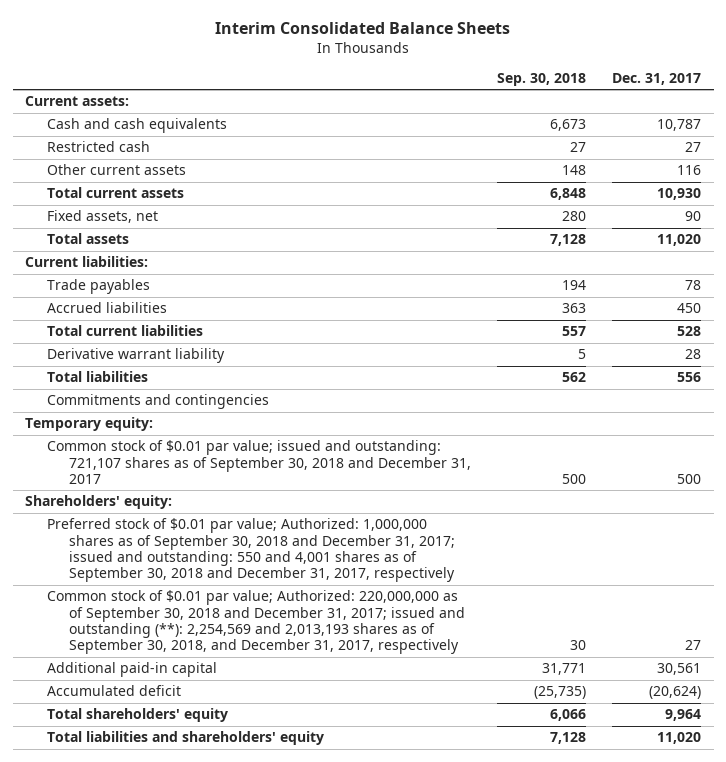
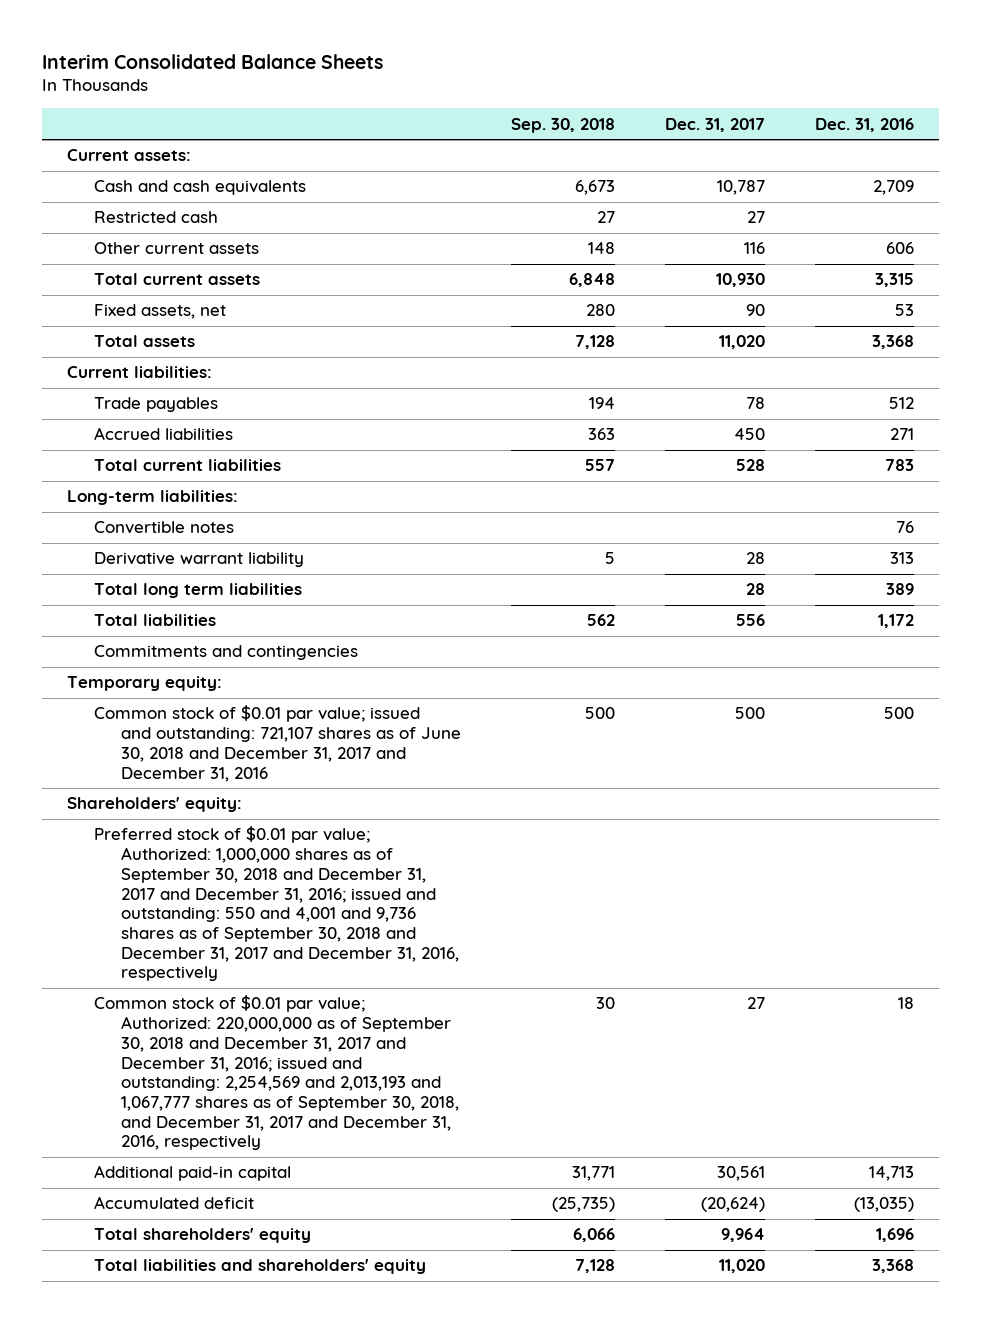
none -> [815,117,915,132] Dec. 31, 2016
none -> [67,490,239,506] Long-term liabilities:
none -> [93,521,234,535] Convertible notes
none -> [93,583,302,599] Total long term liabilities
[47,440,472,484] Common stock of $0.01 par value; issued and outstanding: 721,107 shares as of September 30, 2018 and December 31, 2017 -> [93,705,461,782] Common stock of $0.01 par value; issued and outstanding: 721,107 shares as of June 30, 2018 and December 31, 2017 and December 31, 2016
[47,518,456,583] Preferred stock of $0.01 par value; Authorized: 1,000,000 shares as of September 30, 2018 and December 31, 2017; issued and outstanding: 550 and 4,001 shares as of September 30, 2018 and December 31, 2017, respectively -> [93,826,459,982] Preferred stock of $0.01 par value; Authorized: 1,000,000 shares as of September 30, 2018 and December 31, 2017 and December 31, 2016; issued and outstanding: 550 and 4,001 and 9,736 shares as of September 30, 2018 and December 31, 2017 and December 31, 2016, respectively
[47,590,466,655] Common stock of $0.01 par value; Authorized: 220,000,000 as of September 30, 2018 and December 31, 2017; issued and outstanding (**): 2,254,569 and 2,013,193 shares as of September 30, 2018, and December 31, 2017, respectively -> [93,995,459,1151] Common stock of $0.01 par value; Authorized: 220,000,000 as of September 30, 2018 and December 31, 2017 and December 31, 2016; issued and outstanding: 2,254,569 and 2,013,193 and 1,067,777 shares as of September 30, 2018, and December 31, 2017 and December 31, 2016, respectively

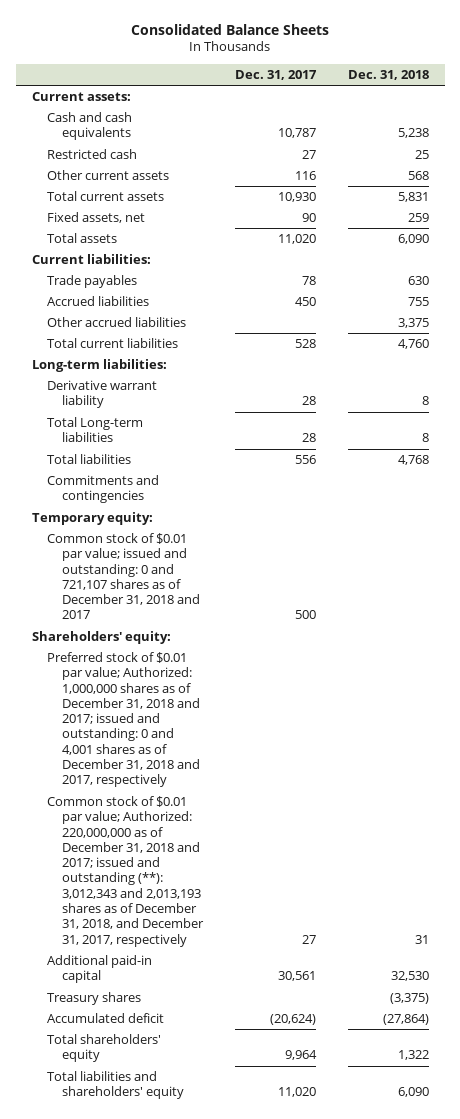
[42,53,384,69] Interim Consolidated Balance Sheets -> [131,23,330,35] Consolidated Balance Sheets
[510,117,615,133] Sep. 30, 2018 -> none
[815,117,915,132] Dec. 31, 2016 -> none
none -> [347,69,429,80] Dec. 31, 2018
none -> [46,317,186,328] Other accrued liabilities
[93,521,234,535] Convertible notes -> none
[93,583,302,599] Total long term liabilities -> [46,417,143,443] Total Long-term liabilities
[93,705,461,782] Common stock of $0.01 par value; issued and outstanding: 721,107 shares as of June 30, 2018 and December 31, 2017 and December 31, 2016 -> [46,533,201,620] Common stock of $0.01 par value; issued and outstanding: 0 and 721,107 shares as of December 31, 2018 and 2017
[93,826,459,982] Preferred stock of $0.01 par value; Authorized: 1,000,000 shares as of September 30, 2018 and December 31, 2017 and December 31, 2016; issued and outstanding: 550 and 4,001 and 9,736 shares as of September 30, 2018 and December 31, 2017 and December 31, 2016, respectively -> [46,652,201,788] Preferred stock of $0.01 par value; Authorized: 1,000,000 shares as of December 31, 2018 and 2017; issued and outstanding: 0 and 4,001 shares as of December 31, 2018 and 2017, respectively
[93,995,459,1151] Common stock of $0.01 par value; Authorized: 220,000,000 as of September 30, 2018 and December 31, 2017 and December 31, 2016; issued and outstanding: 2,254,569 and 2,013,193 and 1,067,777 shares as of September 30, 2018, and December 31, 2017 and December 31, 2016, respectively -> [46,796,205,947] Common stock of $0.01 par value; Authorized: 220,000,000 as of December 31, 2018 and 2017; issued and outstanding (**): 3,012,343 and 2,013,193 shares as of December 31, 2018, and December 31, 2017, respectively
none -> [46,992,141,1006] Treasury shares

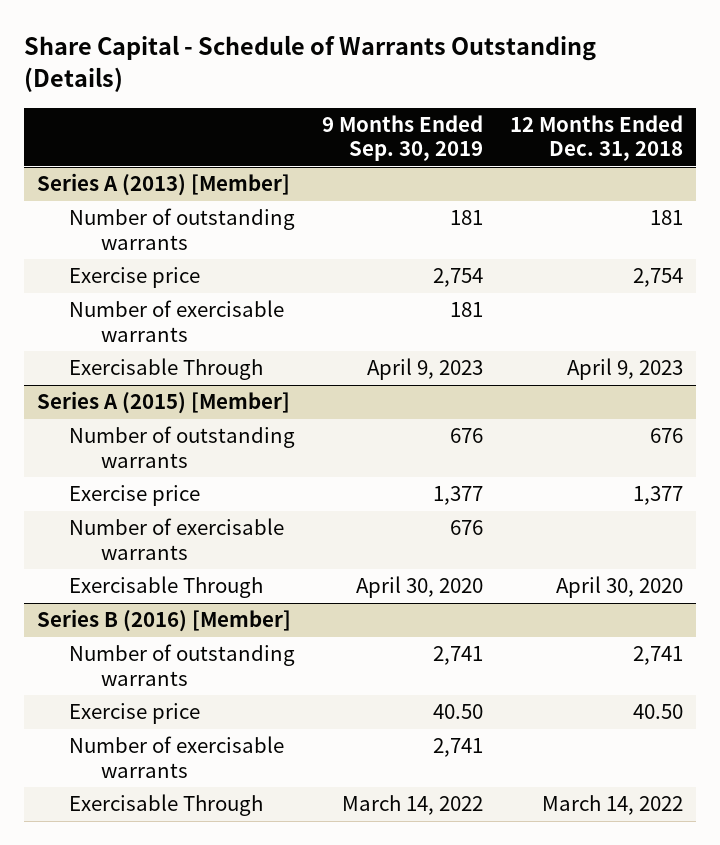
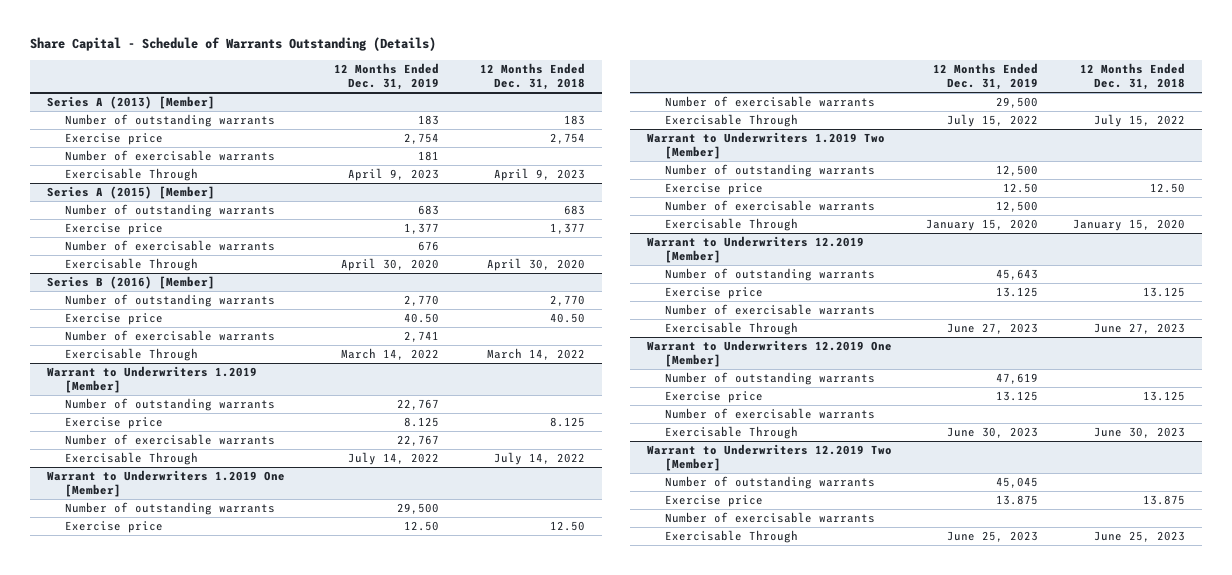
[321,115,483,162] 9 Months Ended Sep. 30, 2019 -> none
none -> [333,62,439,91] 12 Months Ended Dec. 31, 2019
[649,210,683,226] 181 -> [563,115,585,126] 183
[649,428,683,444] 676 -> [563,205,585,216] 683
[632,646,683,666] 2,741 -> [549,295,585,307] 2,770
none -> [47,366,258,394] Warrant to Underwriters 1.2019 [Member]
none -> [64,398,275,412] Number of outstanding warrants
none -> [64,417,163,430] Exercise price
none -> [64,434,275,446] Number of exercisable warrants
none -> [64,452,198,466] Exercisable Through
none -> [47,470,286,498] Warrant to Underwriters 1.2019 One [Member]
none -> [64,502,275,516] Number of outstanding warrants
none -> [64,521,163,534] Exercise price
none -> [664,96,875,108] Number of exercisable warrants
none -> [664,114,798,128] Exercisable Through
none -> [647,132,886,160] Warrant to Underwriters 1.2019 Two [Member]
none -> [664,164,875,178] Number of outstanding warrants
none -> [664,183,763,196] Exercise price
none -> [664,200,875,212] Number of exercisable warrants
none -> [664,218,798,232] Exercisable Through
none -> [647,236,865,264] Warrant to Underwriters 12.2019 [Member]
none -> [664,268,875,282] Number of outstanding warrants
none -> [664,287,763,300] Exercise price
none -> [664,304,875,316] Number of exercisable warrants
none -> [664,322,798,336] Exercisable Through
none -> [647,340,893,368] Warrant to Underwriters 12.2019 One [Member]
none -> [664,372,875,386] Number of outstanding warrants
none -> [664,391,763,404] Exercise price
none -> [664,408,875,420] Number of exercisable warrants
none -> [664,426,798,440] Exercisable Through
none -> [647,444,893,472] Warrant to Underwriters 12.2019 Two [Member]
none -> [664,476,875,490] Number of outstanding warrants
none -> [664,495,763,508] Exercise price
none -> [664,512,875,524] Number of exercisable warrants
none -> [664,530,798,544] Exercisable Through

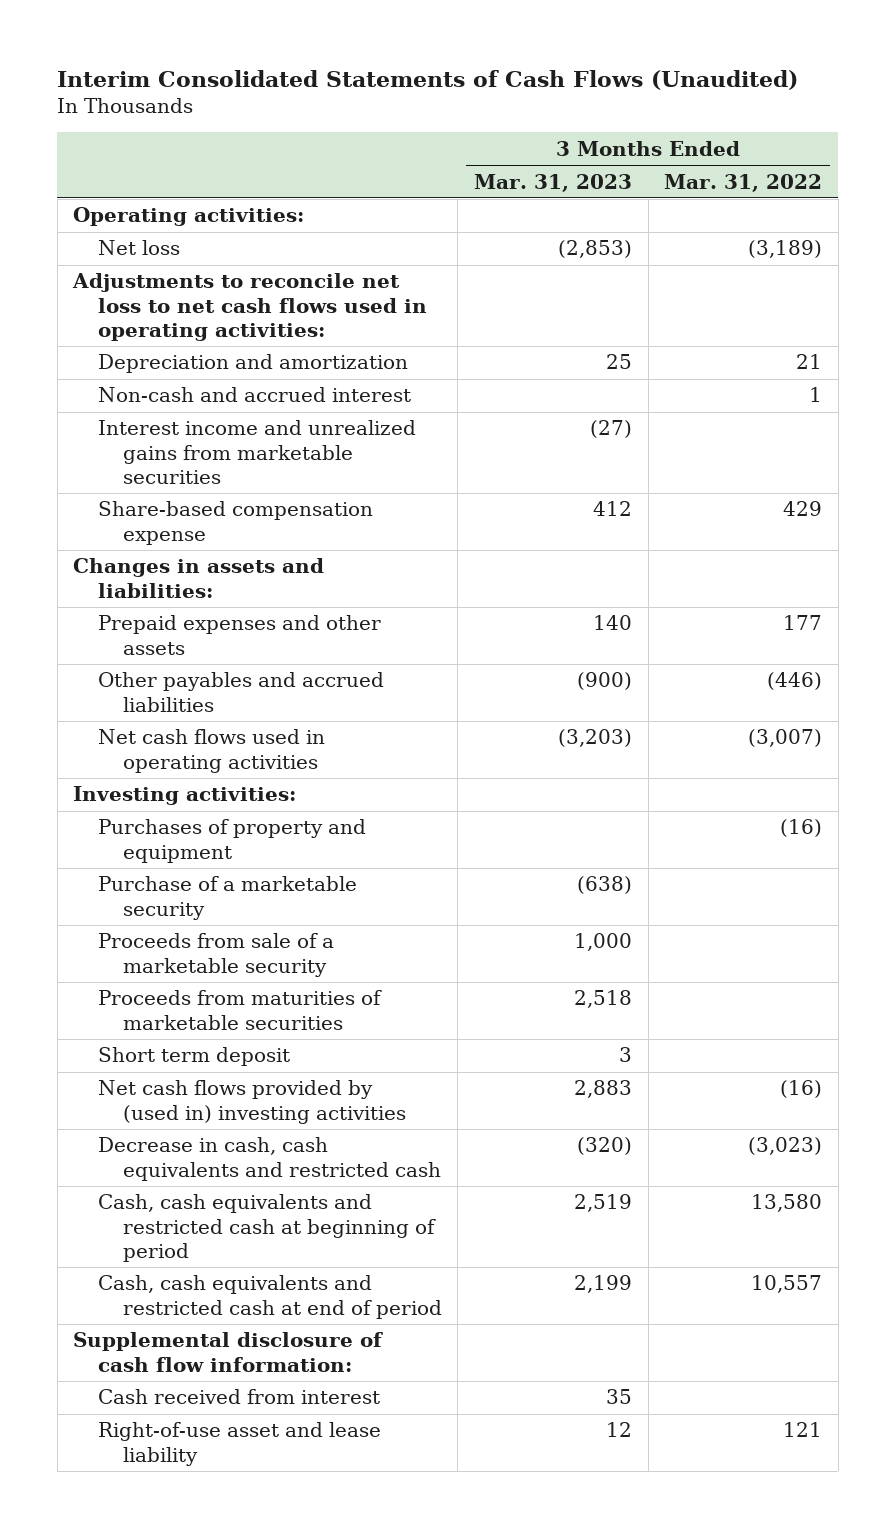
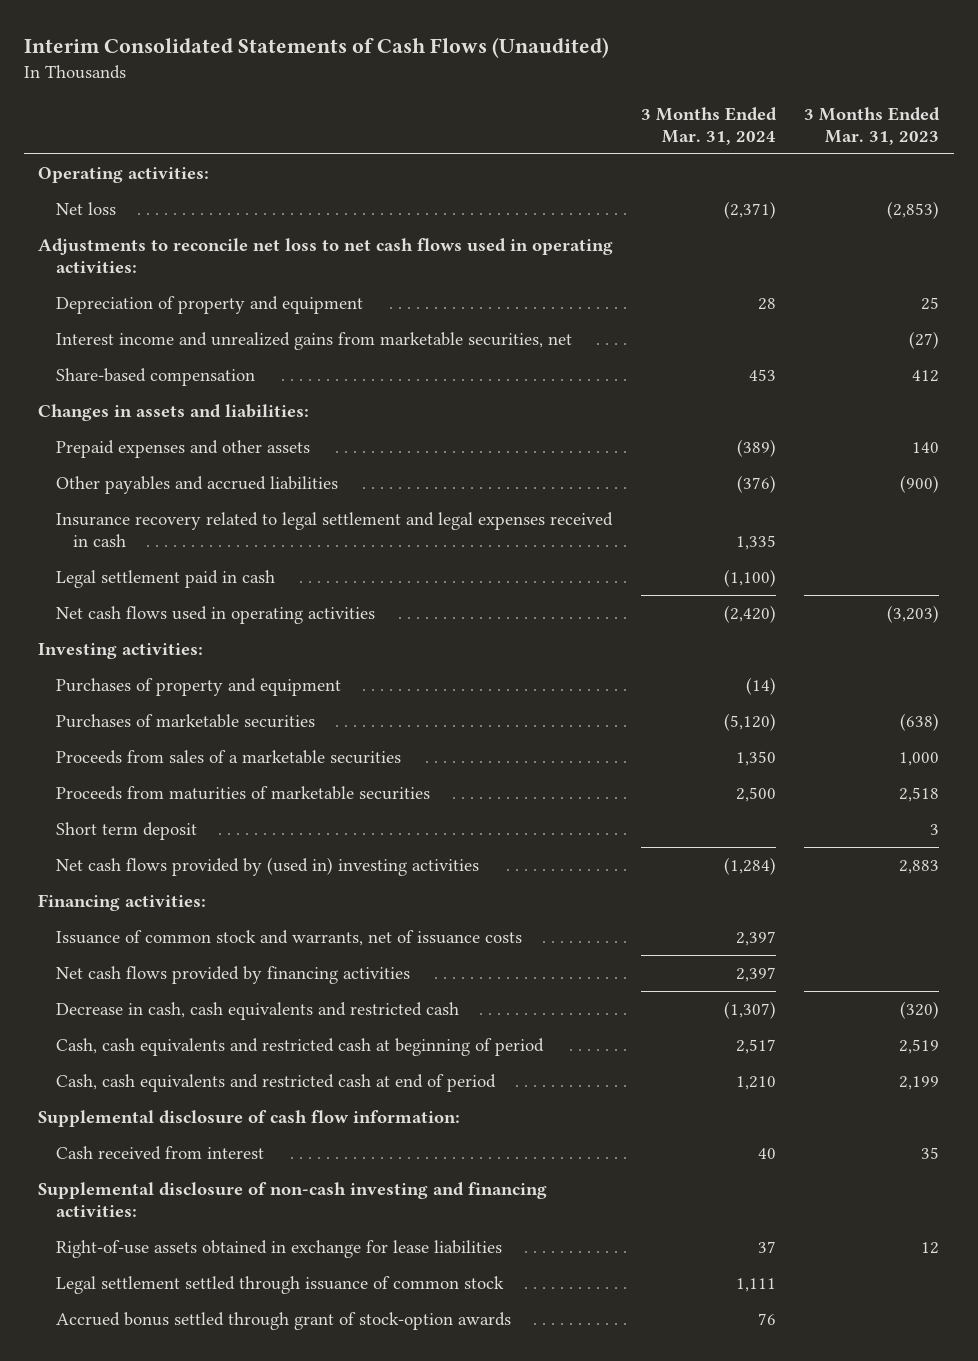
[664,173,823,192] Mar. 31, 2022 -> none
none -> [641,107,778,146] 3 Months Ended Mar. 31, 2024
[97,387,411,403] Non-cash and accrued interest -> none
[97,354,408,374] Depreciation and amortization -> [55,295,363,314] Depreciation of property and equipment
[97,420,416,485] Interest income and unrealized gains from marketable securities -> [55,331,572,350] Interest income and unrealized gains from marketable securities, net
[97,501,373,545] Share-based compensation expense -> [55,367,255,386] Share-based compensation
none -> [55,511,613,547] Insurance recovery related to legal settlement and legal expenses received in cash
none -> [55,569,275,588] Legal settlement paid in cash
[97,876,357,920] Purchase of a marketable security -> [55,713,315,728] Purchases of marketable securities
[97,933,334,977] Proceeds from sale of a marketable security -> [55,749,401,764] Proceeds from sales of a marketable securities
none -> [38,893,207,911] Financing activities:
none -> [55,929,522,946] Issuance of common stock and warrants, net of issuance costs
none -> [55,965,410,984] Net cash flows provided by financing activities
none -> [38,1181,548,1217] Supplemental disclosure of non-cash investing and financing activities:
[97,1422,381,1466] Right-of-use asset and lease liability -> [55,1239,502,1258] Right-of-use assets obtained in exchange for lease liabilities
none -> [55,1275,504,1294] Legal settlement settled through issuance of common stock
none -> [55,1311,511,1330] Accrued bonus settled through grant of stock-option awards

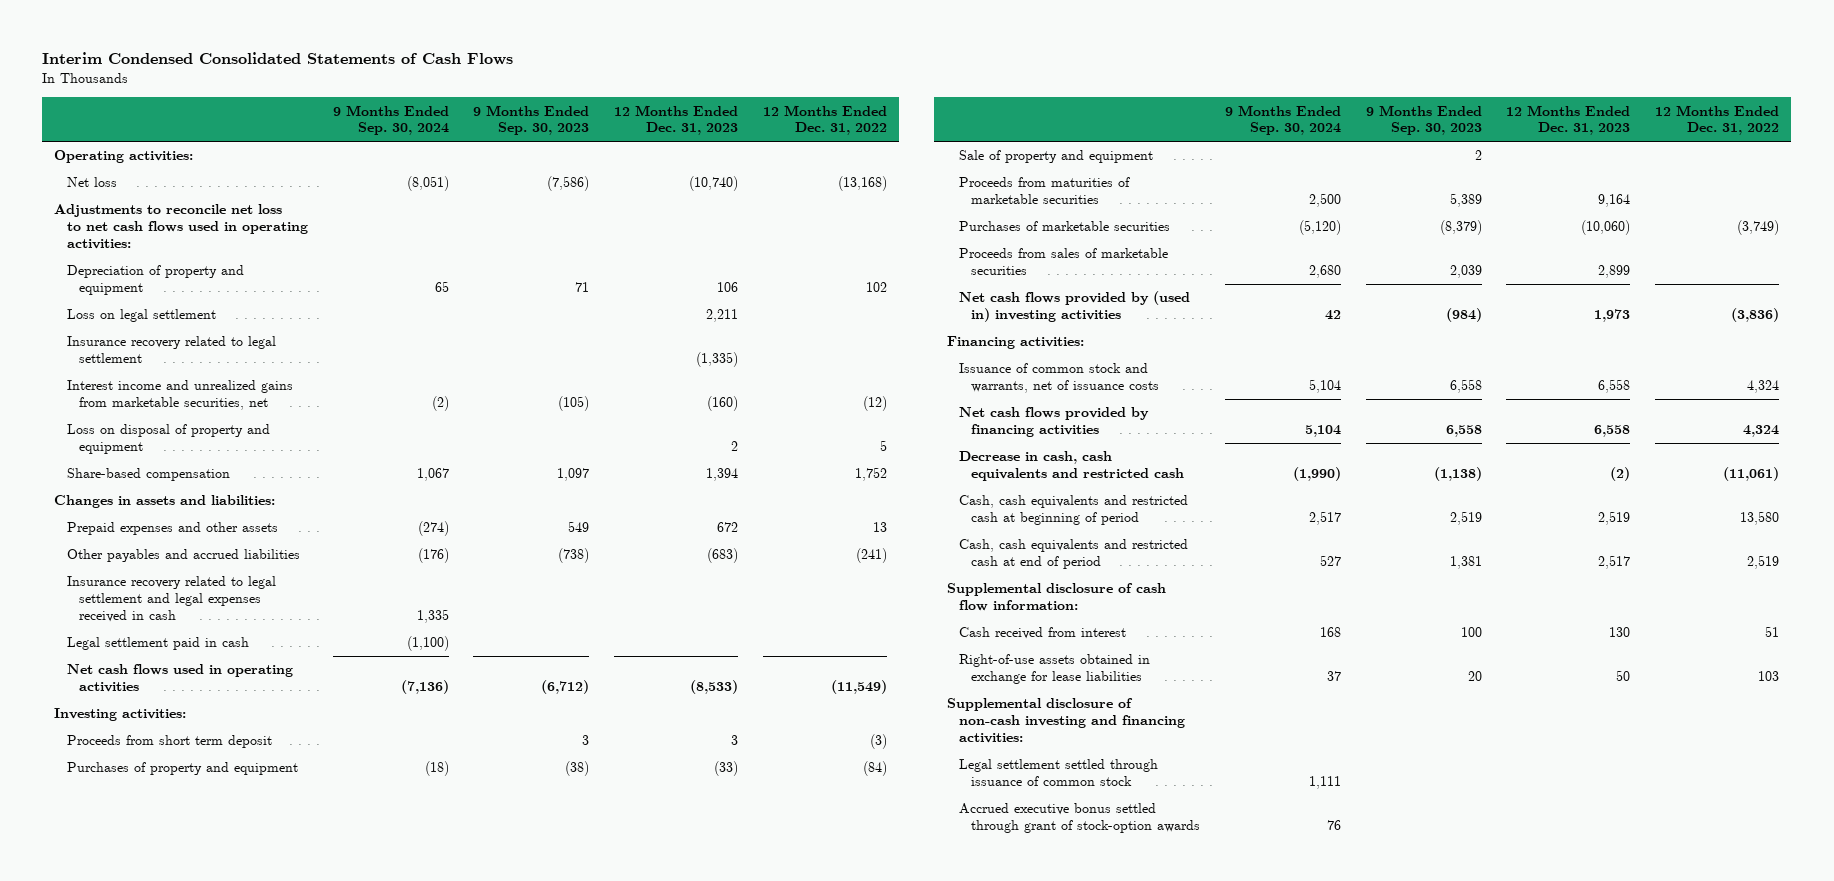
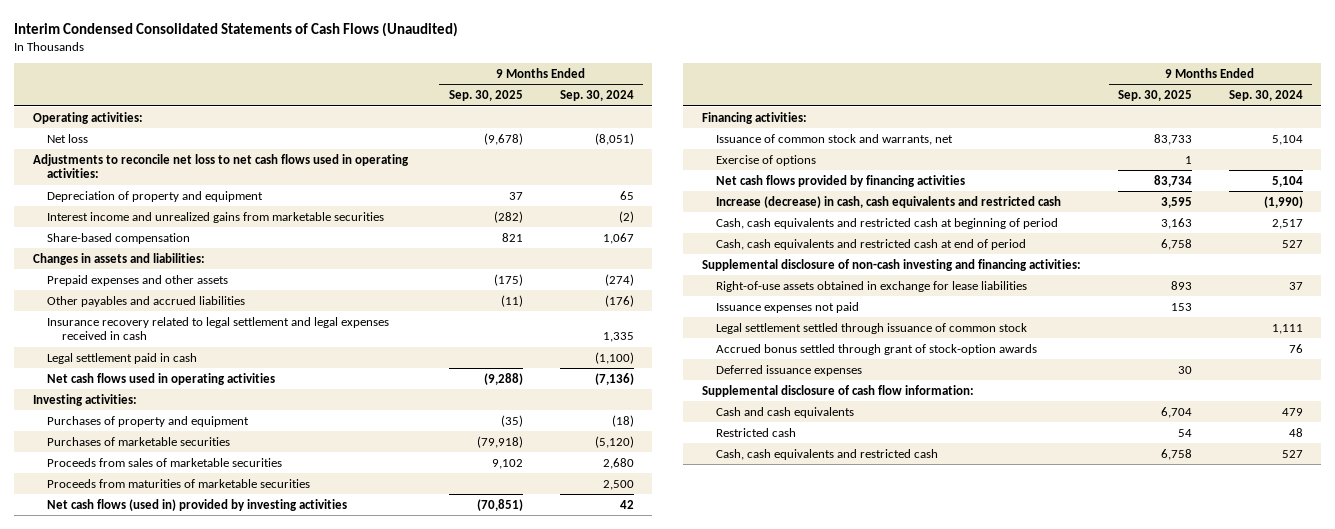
[42,52,514,66] Interim Condensed Consolidated Statements of Cash Flows -> [14,21,459,37] Interim Condensed Consolidated Statements of Cash Flows (Unaudited)
[473,104,590,136] 9 Months Ended Sep. 30, 2023 -> none
[614,104,739,136] 12 Months Ended Dec. 31, 2023 -> none
[762,104,887,136] 12 Months Ended Dec. 31, 2022 -> none
none -> [448,90,523,102] Sep. 30, 2025
[66,309,216,323] Loss on legal settlement -> none
[66,336,276,364] Insurance recovery related to legal settlement -> none
[66,424,270,455] Loss on disposal of property and equipment -> none
[66,380,293,411] Interest income and unrealized gains from marketable securities, net -> [47,211,385,223] Interest income and unrealized gains from marketable securities
[66,735,272,749] Proceeds from short term deposit -> none
[959,150,1154,164] Sale of property and equipment -> none
[959,177,1131,205] Proceeds from maturities of marketable securities -> [47,478,311,488] Proceeds from maturities of marketable securities
[959,291,1191,323] Net cash flows provided by (used in) investing activities -> [47,498,348,511] Net cash flows (used in) provided by investing activities
[959,363,1160,394] Issuance of common stock and warrants, net of issuance costs -> [716,133,954,145] Issuance of common stock and warrants, net
none -> [716,154,817,166] Exercise of options
[959,451,1185,482] Decrease in cash, cash equivalents and restricted cash -> [716,195,1062,208] Increase (decrease) in cash, cash equivalents and restricted cash
[959,627,1127,640] Cash received from interest -> none
[959,654,1151,685] Right-of-use assets obtained in exchange for lease liabilities -> [716,280,1028,292] Right-of-use assets obtained in exchange for lease liabilities
none -> [716,301,860,313] Issuance expenses not paid
[959,803,1201,834] Accrued executive bonus settled through grant of stock-option awards -> [716,343,1038,355] Accrued bonus settled through grant of stock-option awards
none -> [716,364,863,376] Deferred issuance expenses
[946,583,1166,612] Supplemental disclosure of cash flow information: -> [701,384,974,397] Supplemental disclosure of cash flow information:
none -> [716,406,855,418] Cash and cash equivalents
none -> [716,427,797,437] Restricted cash
none -> [716,448,939,460] Cash, cash equivalents and restricted cash

